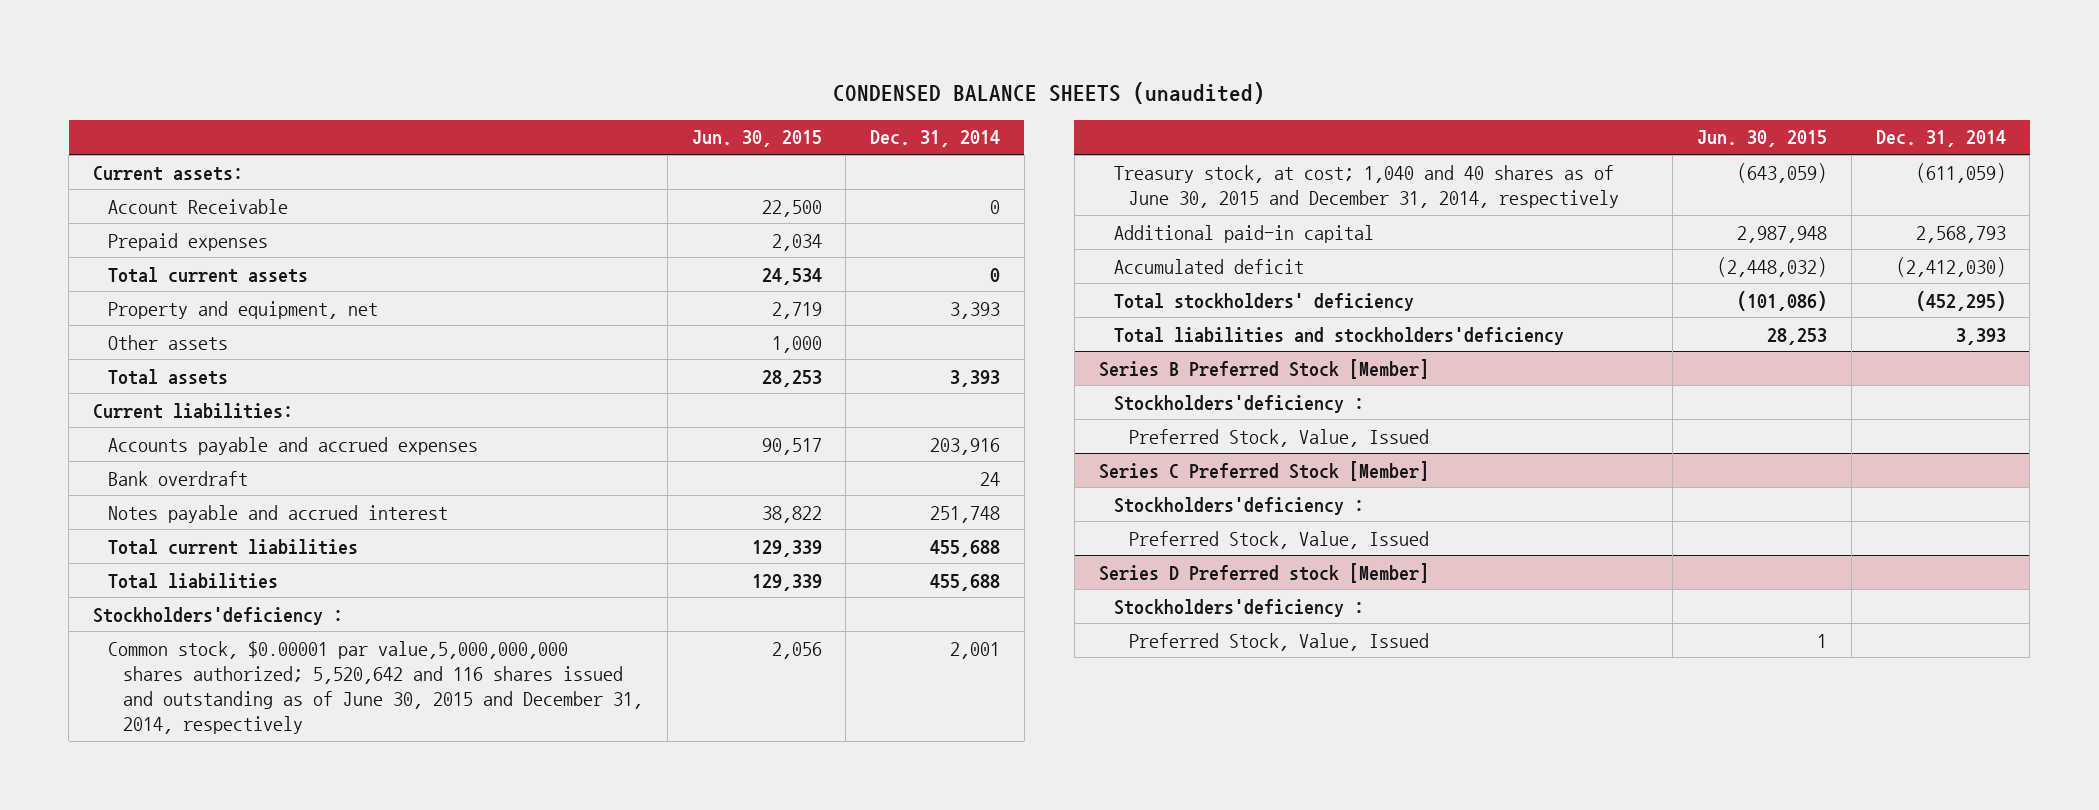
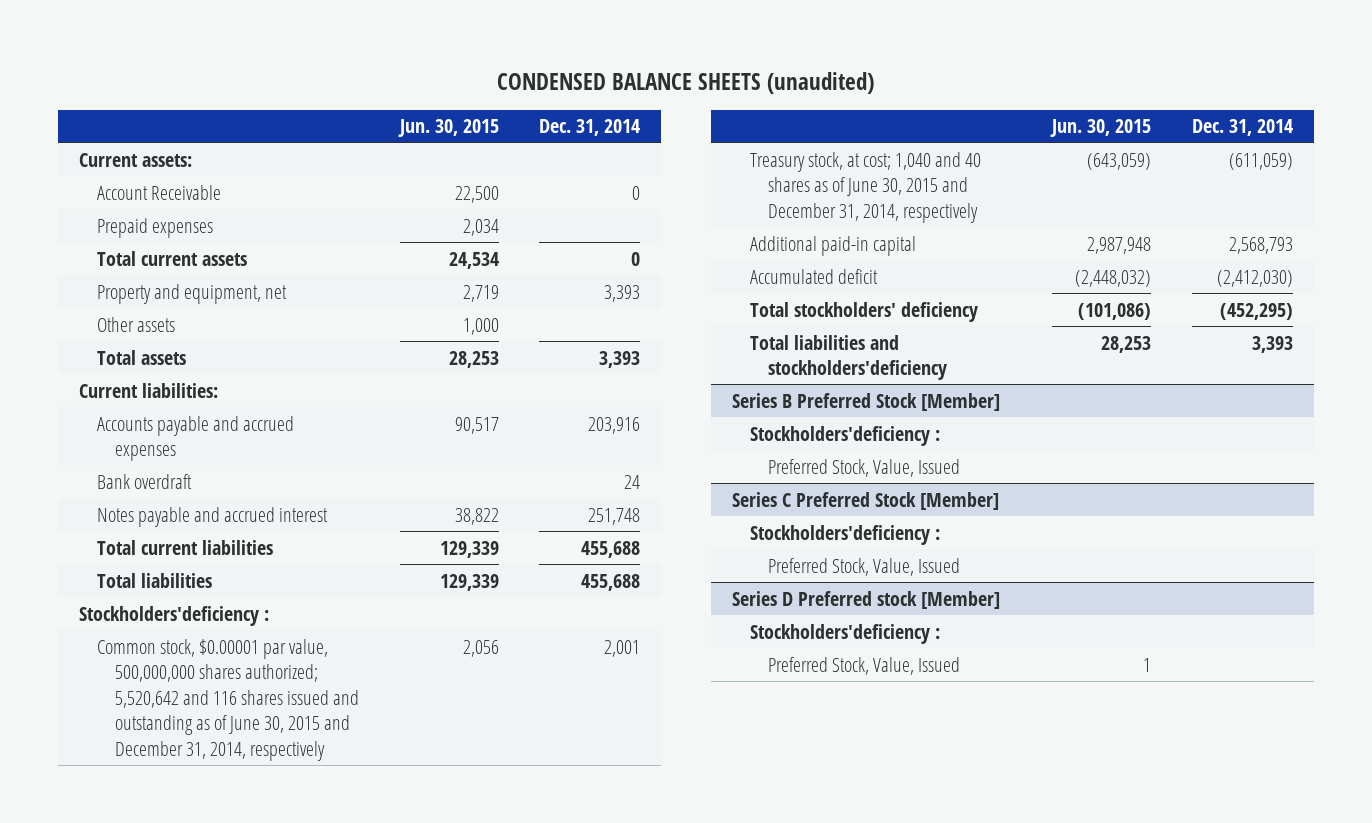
[108,640,644,735] Common stock, $0.00001 par value,5,000,000,000 shares authorized; 5,520,642 and 116 shares issued and outstanding as of June 30, 2015 and December 31, 2014, respectively -> [96,638,359,761] Common stock, $0.00001 par value, 500,000,000 shares authorized; 5,520,642 and 116 shares issued and outstanding as of June 30, 2015 and December 31, 2014, respectively

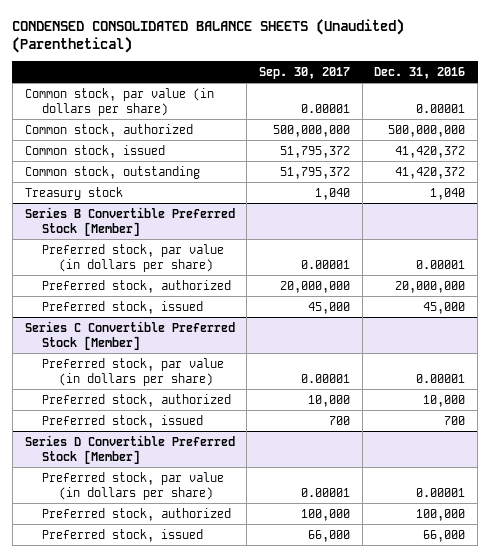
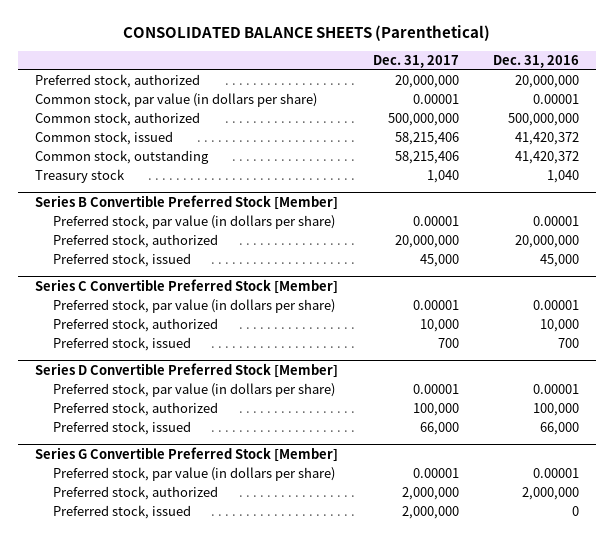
[12,18,405,54] CONDENSED CONSOLIDATED BALANCE SHEETS (Unaudited) (Parenthetical) -> [123,24,491,41] CONSOLIDATED BALANCE SHEETS (Parenthetical)
[258,66,350,79] Sep. 30, 2017 -> none
none -> [372,54,459,68] Dec. 31, 2017
none -> [35,74,201,89] Preferred stock, authorized
none -> [35,446,339,462] Series G Convertible Preferred Stock [Member]
none -> [52,467,335,482] Preferred stock, par value (in dollars per share)
none -> [52,486,218,501] Preferred stock, authorized
none -> [52,505,191,520] Preferred stock, issued

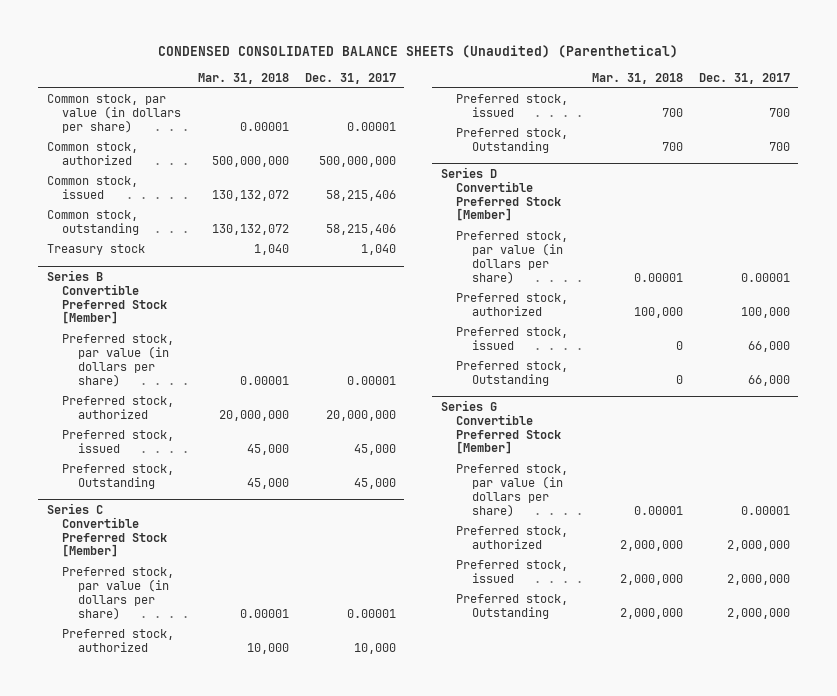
[123,24,491,41] CONSOLIDATED BALANCE SHEETS (Parenthetical) -> [158,45,679,59] CONDENSED CONSOLIDATED BALANCE SHEETS (Unaudited) (Parenthetical)
[493,54,580,68] Dec. 31, 2016 -> none
none -> [197,72,289,84] Mar. 31, 2018
[35,74,201,89] Preferred stock, authorized -> none
none -> [62,464,175,490] Preferred stock, Outstanding
none -> [456,128,569,154] Preferred stock, Outstanding
none -> [456,361,569,387] Preferred stock, Outstanding
none -> [456,594,569,620] Preferred stock, Outstanding

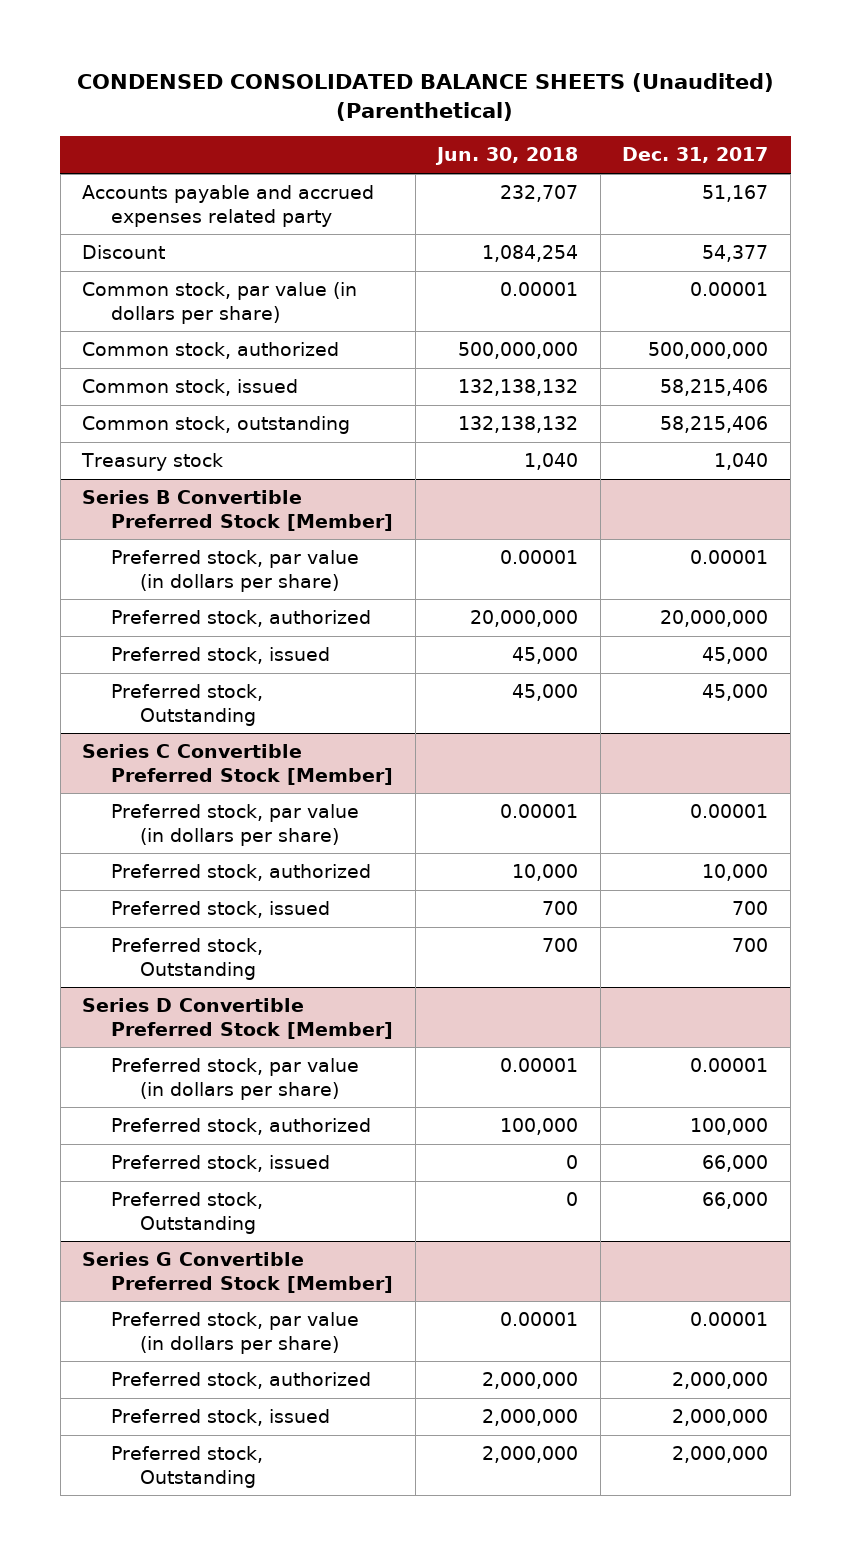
[197,72,289,84] Mar. 31, 2018 -> none
none -> [435,147,579,166] Jun. 30, 2018
none -> [82,185,375,227] Accounts payable and accrued expenses related party
none -> [82,245,166,260] Discount

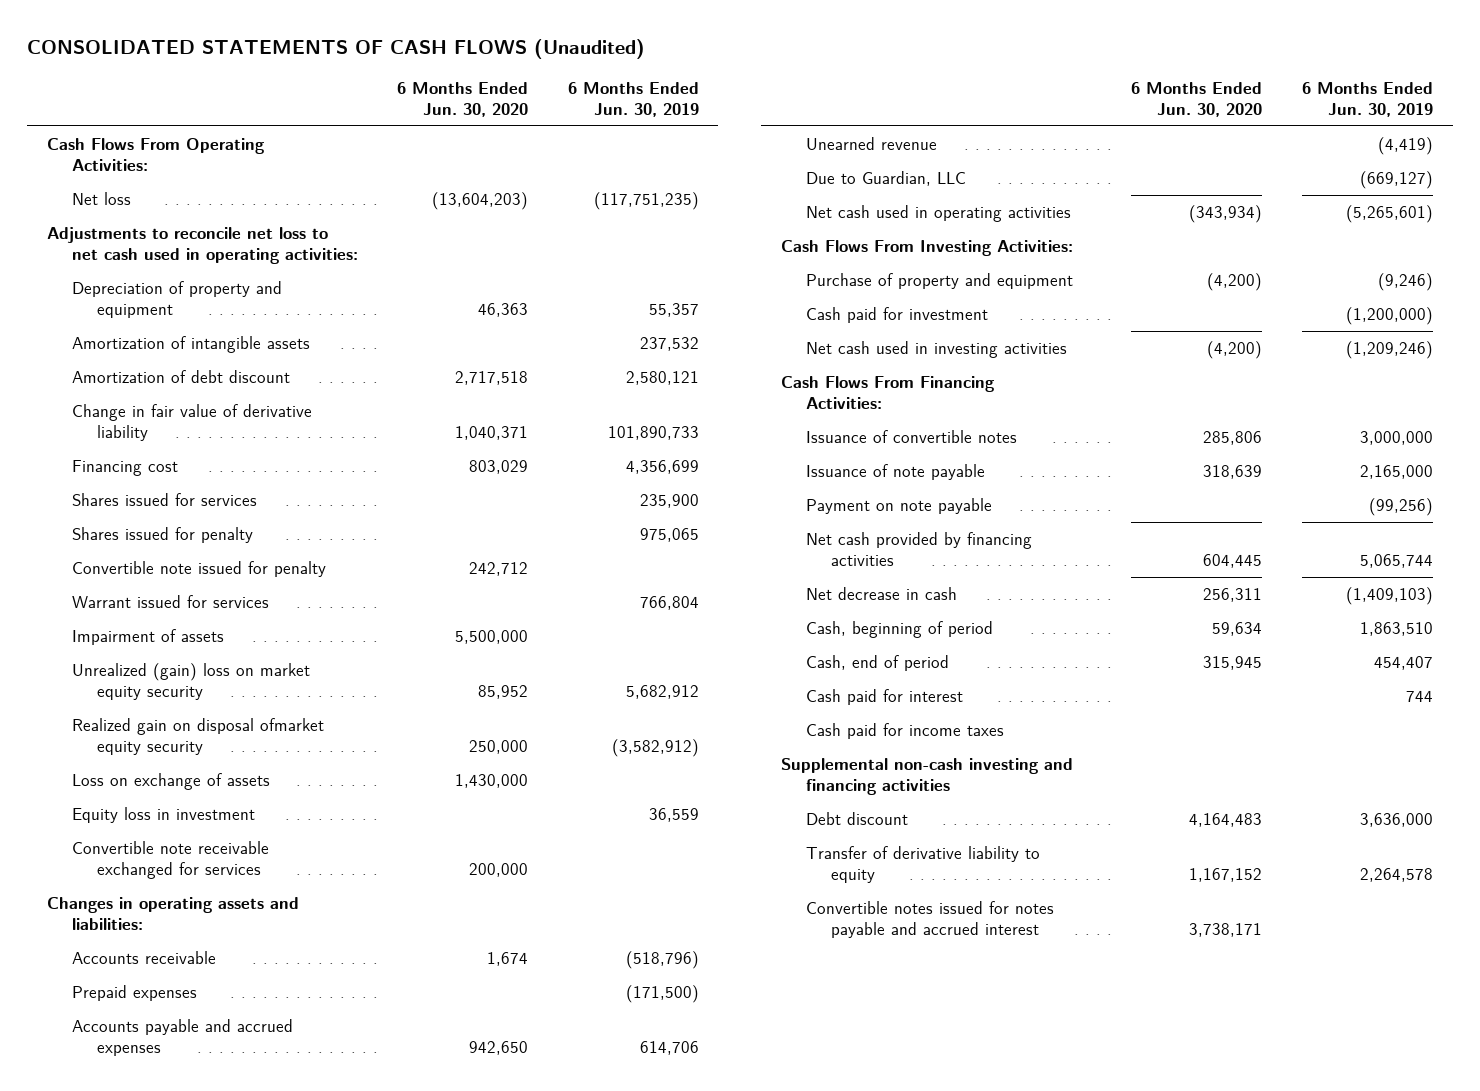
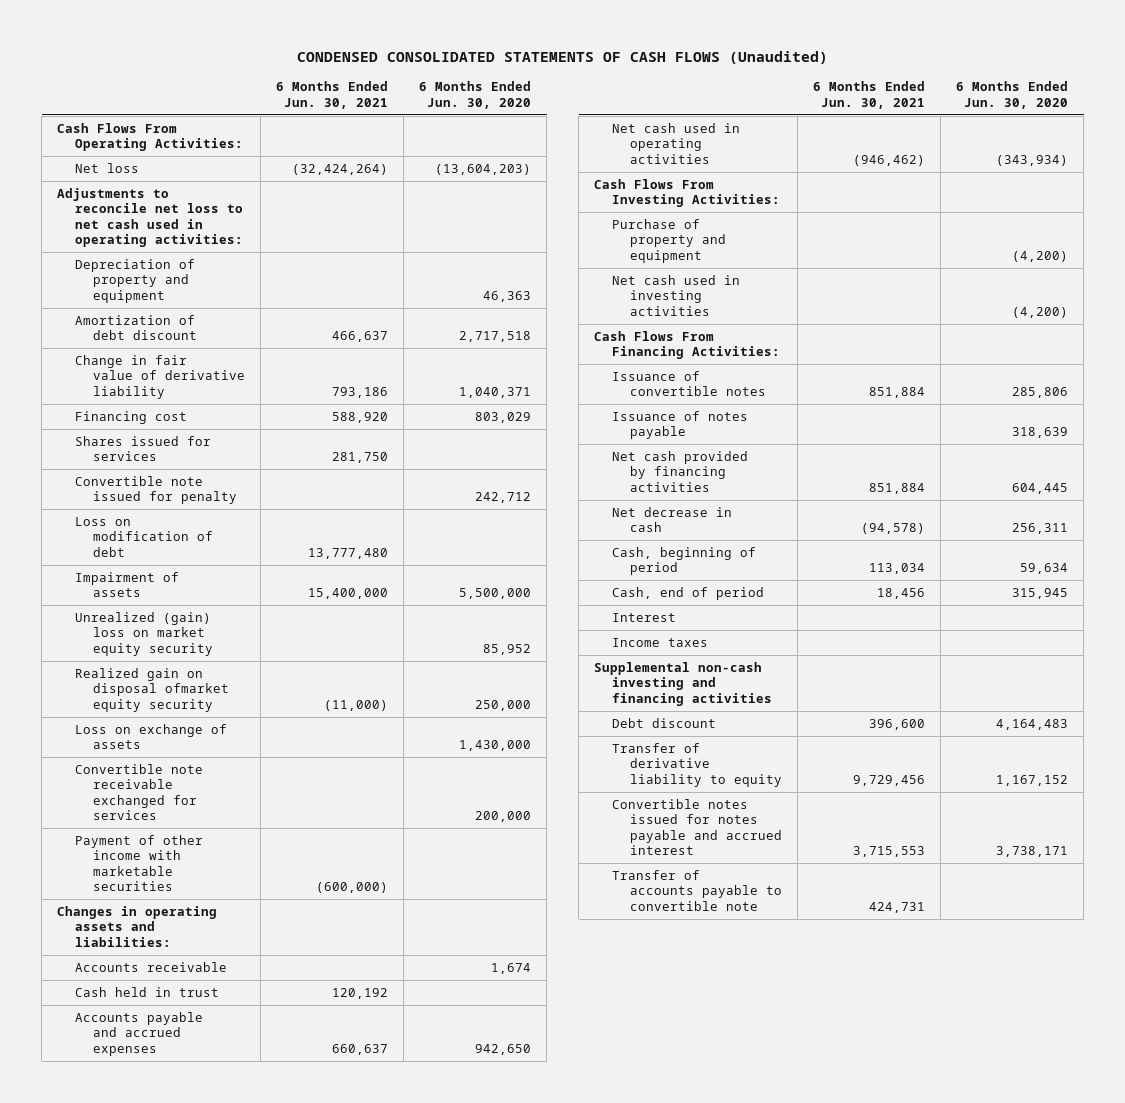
[27,38,646,59] CONSOLIDATED STATEMENTS OF CASH FLOWS (Unaudited) -> [296,50,828,64] CONDENSED CONSOLIDATED STATEMENTS OF CASH FLOWS (Unaudited)
[567,81,699,117] 6 Months Ended Jun. 30, 2019 -> none
none -> [276,81,389,109] 6 Months Ended Jun. 30, 2021
[72,335,311,353] Amortization of intangible assets -> none
[72,526,254,543] Shares issued for penalty -> none
[72,594,270,608] Warrant issued for services -> none
none -> [75,516,214,557] Loss on modification of debt
[72,806,256,823] Equity loss in investment -> none
none -> [75,834,204,892] Payment of other income with marketable securities
[72,984,198,1001] Prepaid expenses -> none
none -> [75,986,220,997] Cash held in trust
[806,136,938,150] Unearned revenue -> none
[806,170,967,186] Due to Guardian, LLC -> none
[806,306,989,323] Cash paid for investment -> none
[806,497,993,514] Payment on note payable -> none
[806,463,986,480] Issuance of note payable -> [612,410,749,440] Issuance of notes payable
[806,688,964,705] Cash paid for interest -> [612,612,677,622] Interest
[806,722,1005,739] Cash paid for income taxes -> [612,637,709,647] Income taxes
none -> [612,869,782,911] Transfer of accounts payable to convertible note

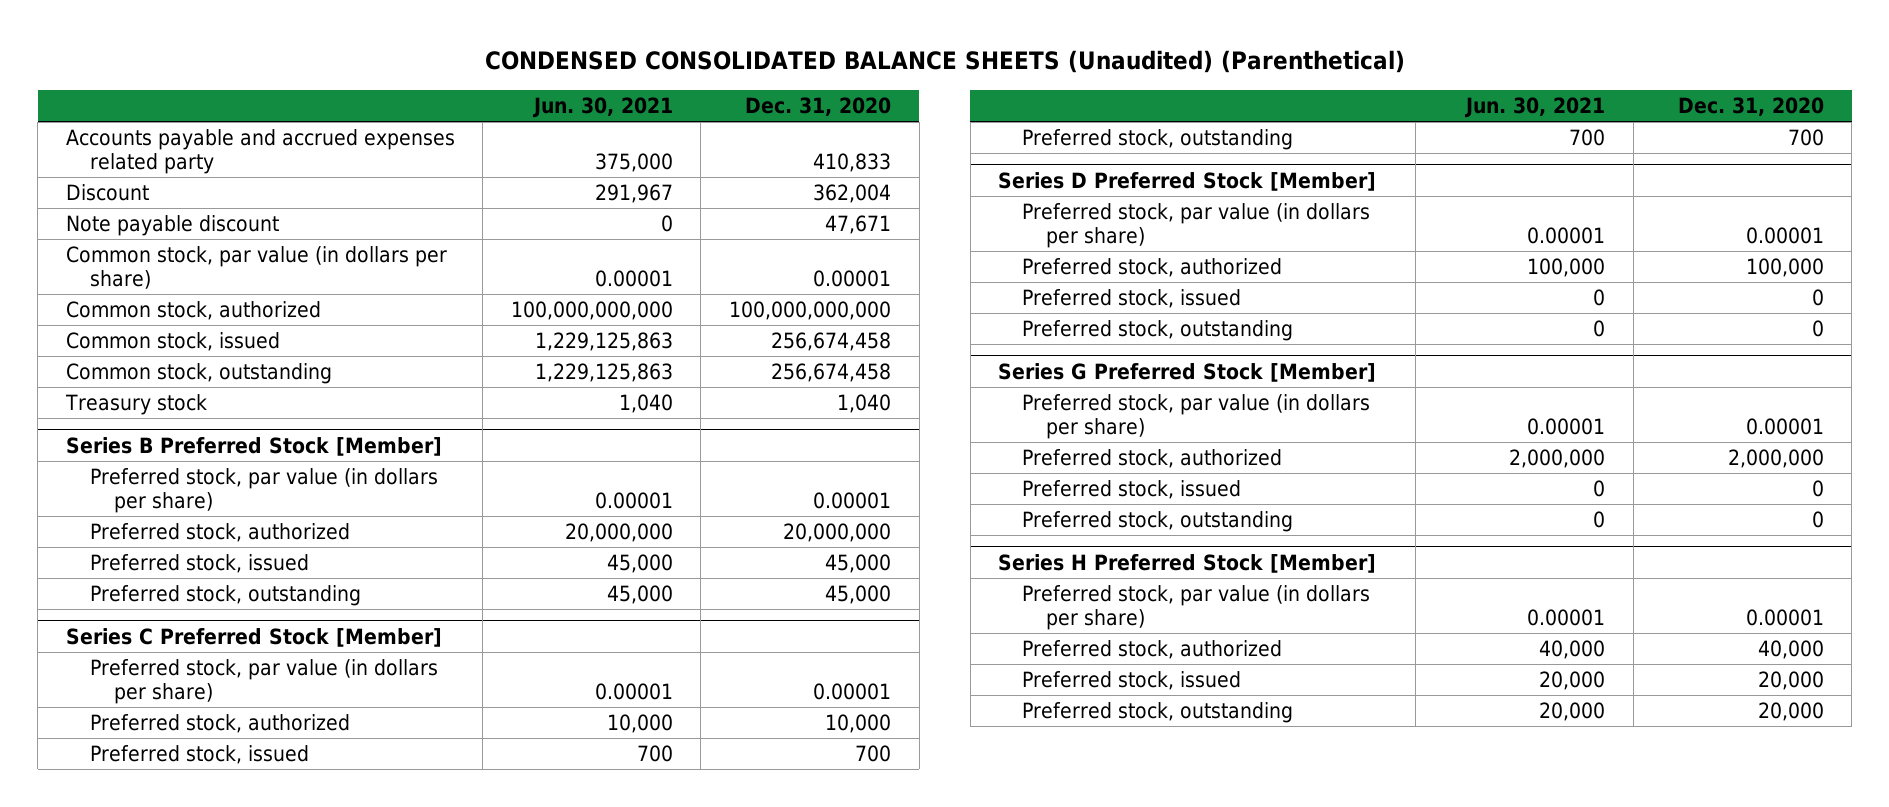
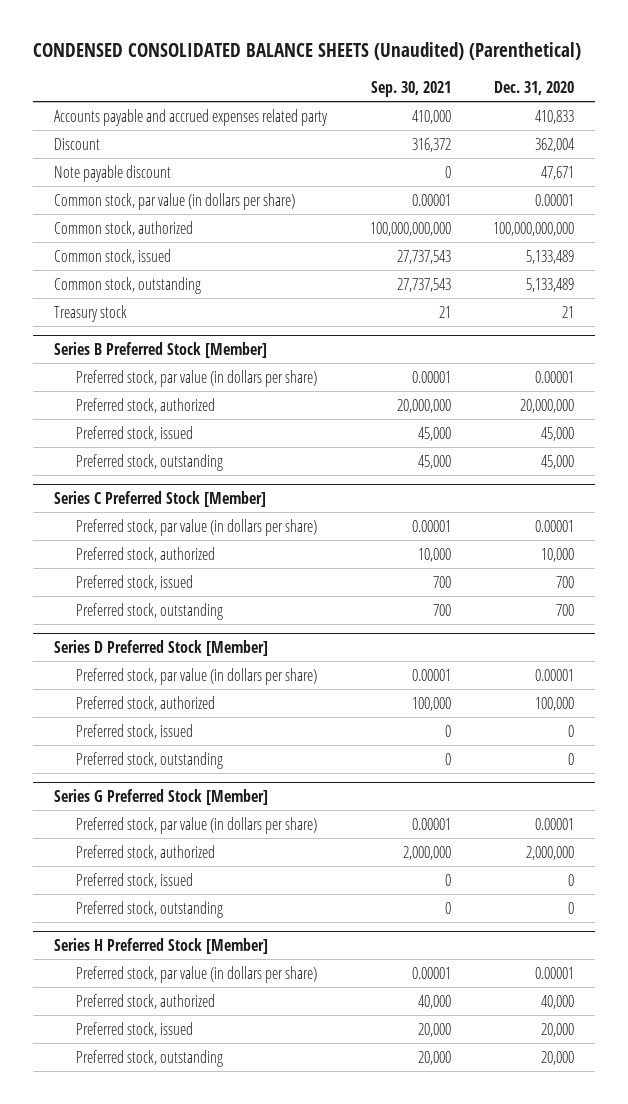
[531,96,673,118] Jun. 30, 2021 -> none
none -> [370,80,451,97] Sep. 30, 2021
[770,332,891,352] 256,674,458 -> [526,249,575,264] 5,133,489
[770,363,891,383] 256,674,458 -> [526,277,575,292] 5,133,489
[836,394,891,414] 1,040 -> [562,305,575,318] 21

